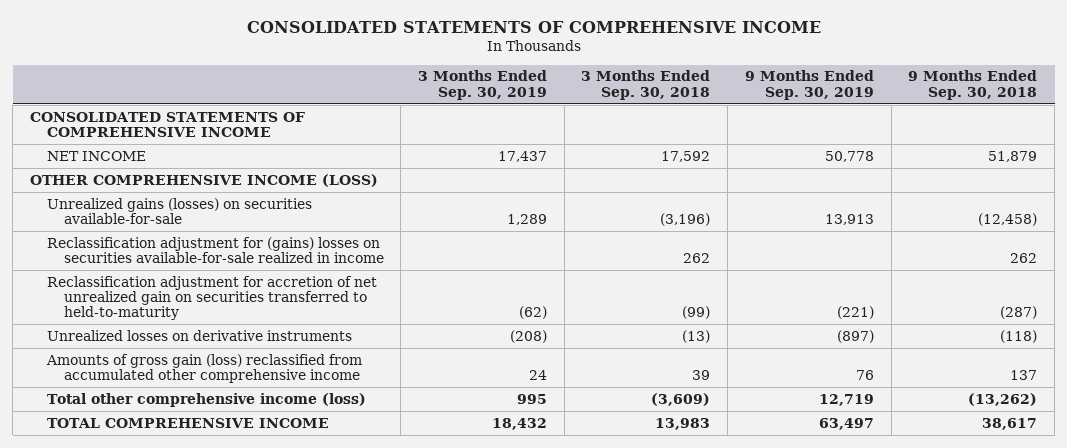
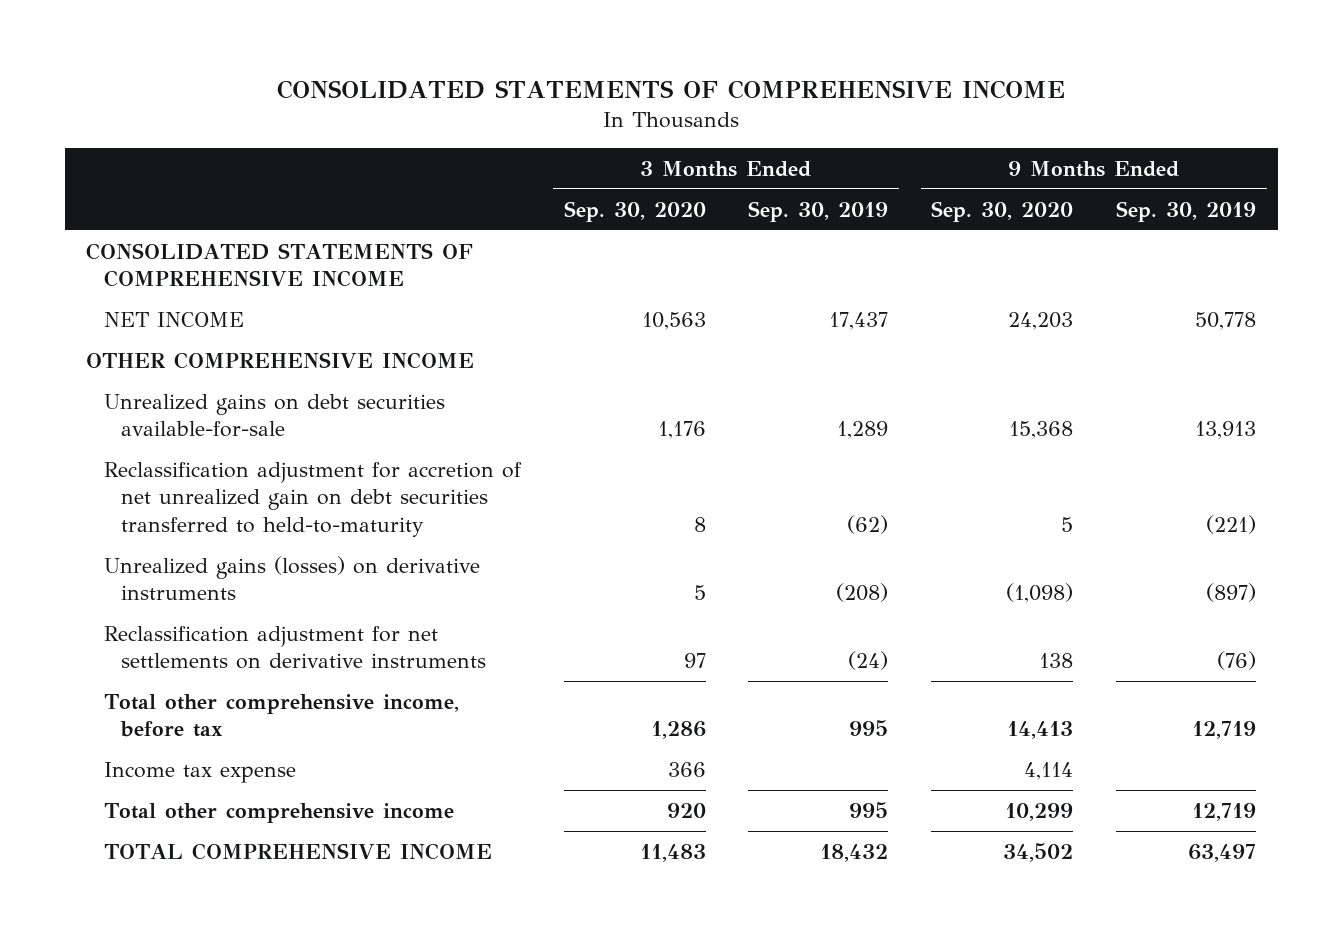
[581,70,711,100] 3 Months Ended Sep. 30, 2018 -> none
[908,70,1038,100] 9 Months Ended Sep. 30, 2018 -> none
none -> [563,200,706,222] Sep. 30, 2020
none -> [931,200,1074,222] Sep. 30, 2020
[46,236,384,264] Reclassification adjustment for (gains) losses on securities available-for-sale realized in income -> none
[45,353,362,384] Amounts of gross gain (loss) reclassified from accumulated other comprehensive income -> none
[29,173,378,187] OTHER COMPREHENSIVE INCOME (LOSS) -> [86,351,475,369] OTHER COMPREHENSIVE INCOME
[46,197,312,225] Unrealized gains (losses) on securities available-for-sale -> [103,393,445,438] Unrealized gains on debt securities available-for-sale
[46,275,377,321] Reclassification adjustment for accretion of net unrealized gain on securities transferred to held-to-maturity -> [103,461,522,537] Reclassification adjustment for accretion of net unrealized gain on debt securities transferred to held-to-maturity
[46,329,352,341] Unrealized losses on derivative instruments -> [103,555,480,601] Unrealized gains (losses) on derivative instruments
none -> [103,625,487,670] Reclassification adjustment for net settlements on derivative instruments
none -> [103,693,459,738] Total other comprehensive income, before tax
none -> [103,761,296,783] Income tax expense
[46,392,366,407] Total other comprehensive income (loss) -> [103,802,454,823] Total other comprehensive income

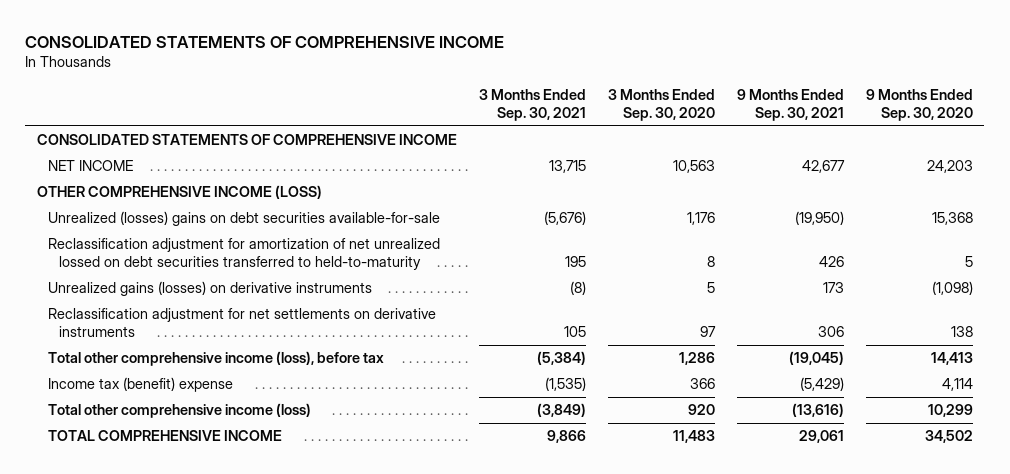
[748,200,889,222] Sep. 30, 2019 -> none
[1116,200,1257,222] Sep. 30, 2019 -> none
none -> [478,89,586,121] 3 Months Ended Sep. 30, 2021
none -> [737,89,845,121] 9 Months Ended Sep. 30, 2021
[86,351,475,369] OTHER COMPREHENSIVE INCOME -> [36,185,322,200] OTHER COMPREHENSIVE INCOME (LOSS)
[103,393,445,438] Unrealized gains on debt securities available-for-sale -> [47,211,440,227] Unrealized (losses) gains on debt securities available-for-sale
[103,461,522,537] Reclassification adjustment for accretion of net unrealized gain on debt securities transferred to held-to-maturity -> [47,238,440,271] Reclassification adjustment for amortization of net unrealized lossed on debt securities transferred to held-to-maturity
[103,693,459,738] Total other comprehensive income, before tax -> [47,351,384,367] Total other comprehensive income (loss), before tax
[103,761,296,783] Income tax expense -> [47,377,233,393] Income tax (benefit) expense
[103,802,454,823] Total other comprehensive income -> [47,403,311,419] Total other comprehensive income (loss)

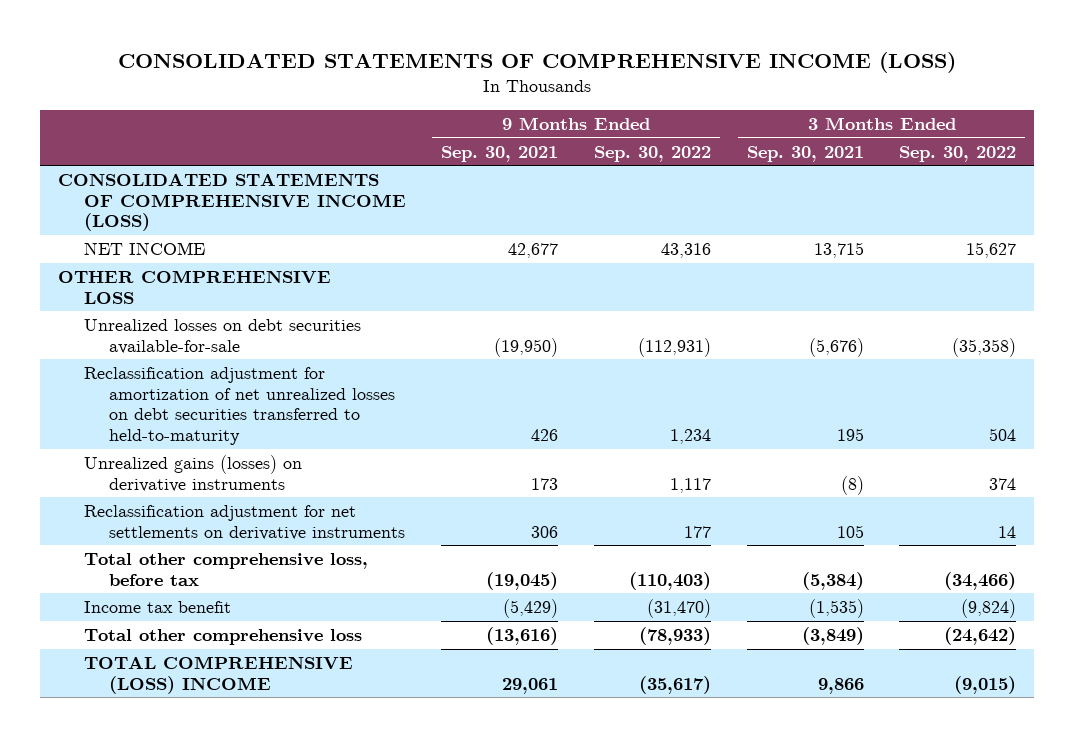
[25,35,505,48] CONSOLIDATED STATEMENTS OF COMPREHENSIVE INCOME -> [118,51,957,73] CONSOLIDATED STATEMENTS OF COMPREHENSIVE INCOME (LOSS)
[607,89,715,121] 3 Months Ended Sep. 30, 2020 -> none
[866,89,974,121] 9 Months Ended Sep. 30, 2020 -> none
none -> [594,145,712,162] Sep. 30, 2022
none -> [899,145,1017,162] Sep. 30, 2022
[36,134,457,146] CONSOLIDATED STATEMENTS OF COMPREHENSIVE INCOME -> [58,173,406,232] CONSOLIDATED STATEMENTS OF COMPREHENSIVE INCOME (LOSS)
[36,185,322,200] OTHER COMPREHENSIVE INCOME (LOSS) -> [58,270,332,304] OTHER COMPREHENSIVE LOSS
[47,211,440,227] Unrealized (losses) gains on debt securities available-for-sale -> [83,319,361,354] Unrealized losses on debt securities available-for-sale
[47,238,440,271] Reclassification adjustment for amortization of net unrealized lossed on debt securities transferred to held-to-maturity -> [83,367,396,446] Reclassification adjustment for amortization of net unrealized losses on debt securities transferred to held-to-maturity
[47,351,384,367] Total other comprehensive income (loss), before tax -> [83,553,368,586] Total other comprehensive loss, before tax
[47,377,233,393] Income tax (benefit) expense -> [83,601,231,614] Income tax benefit
[47,403,311,419] Total other comprehensive income (loss) -> [83,629,362,646] Total other comprehensive loss
[47,430,282,442] TOTAL COMPREHENSIVE INCOME -> [83,656,353,694] TOTAL COMPREHENSIVE (LOSS) INCOME

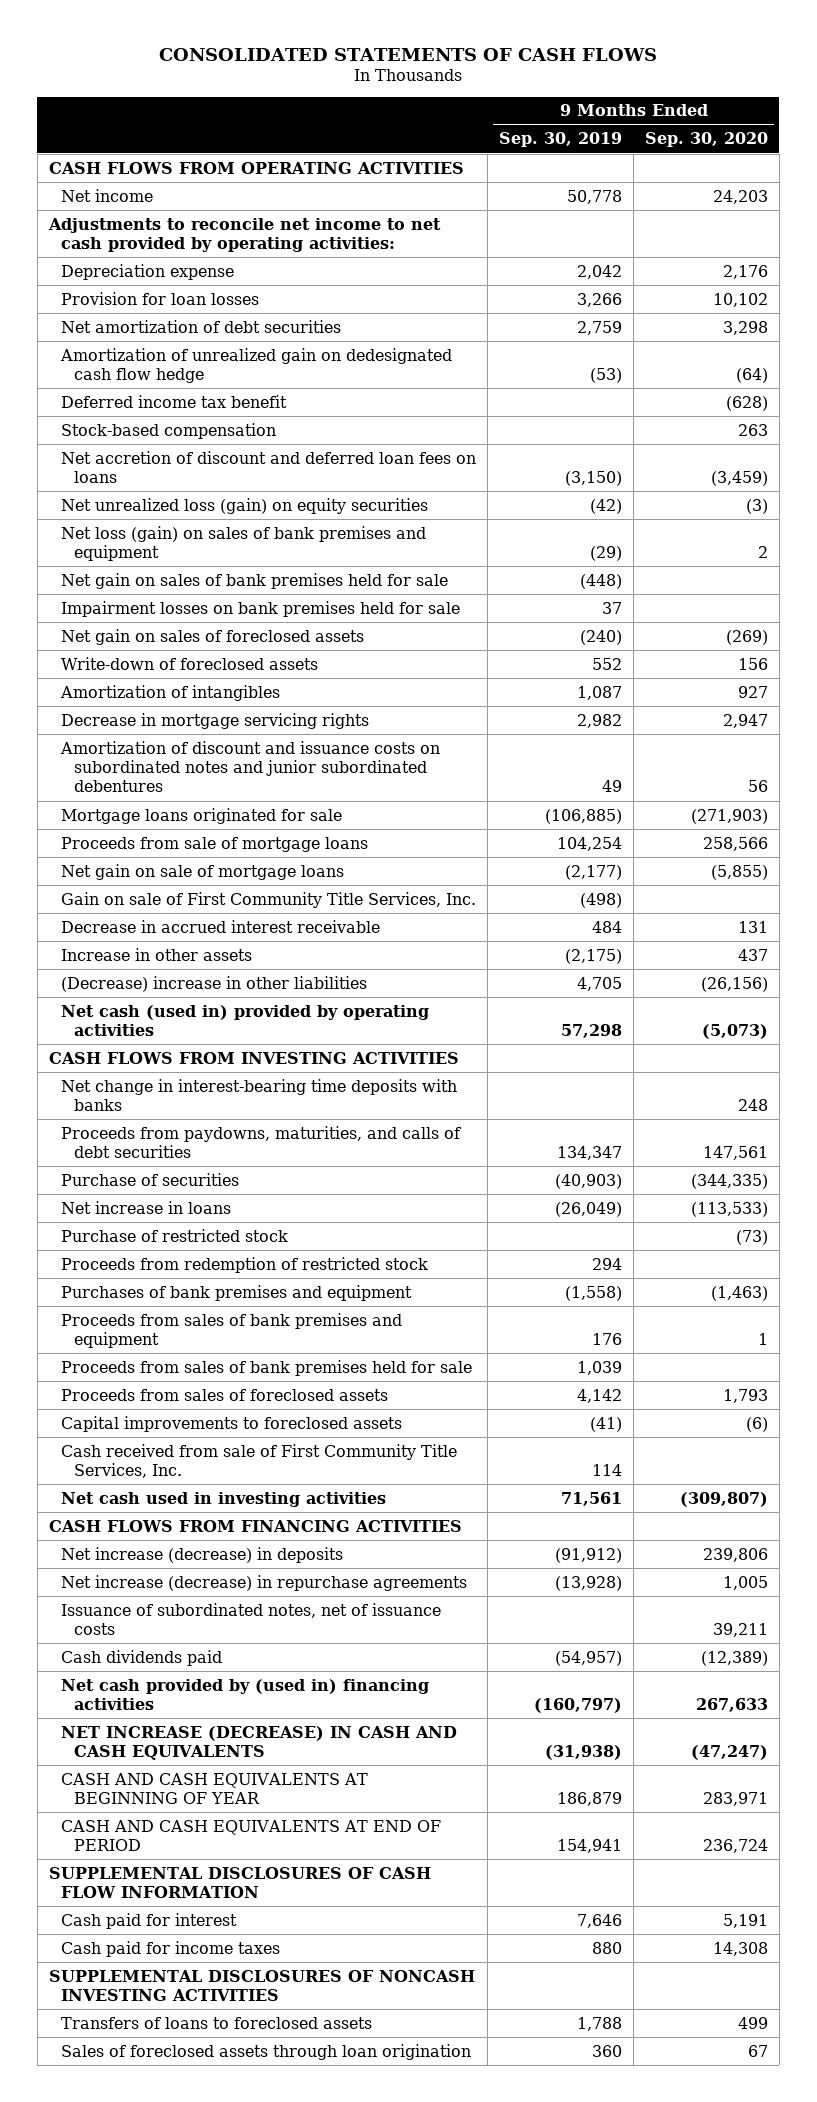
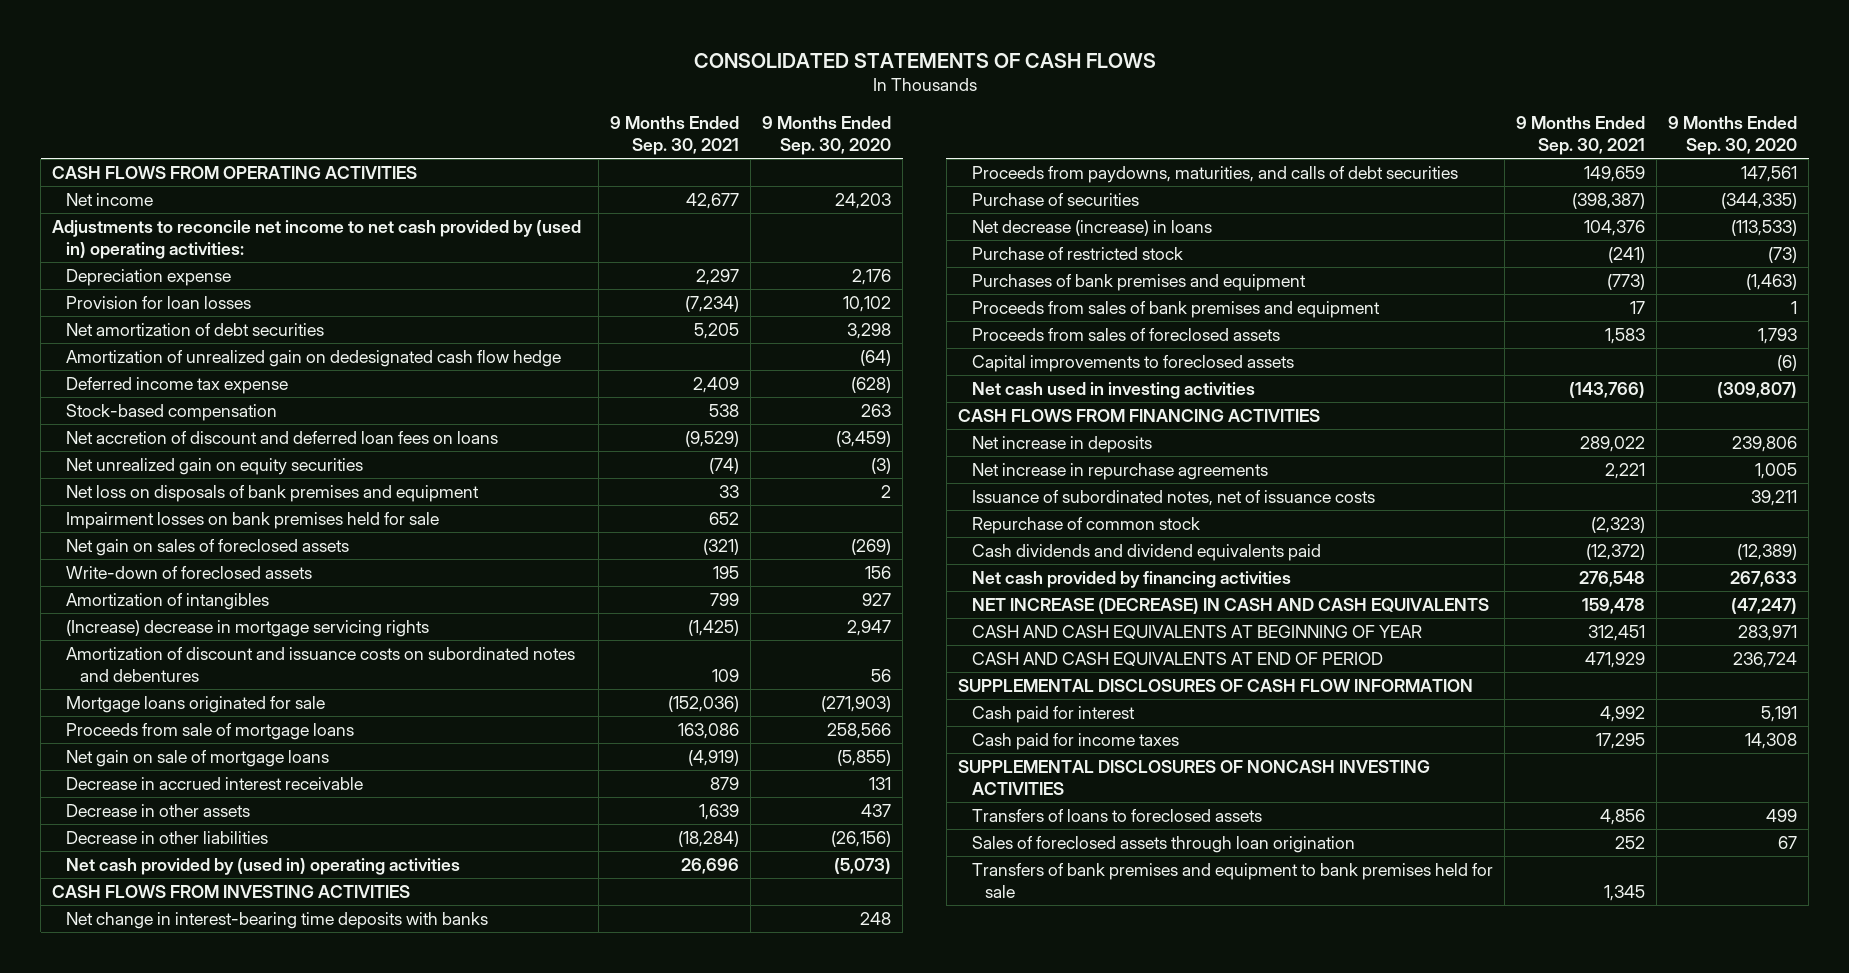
[499,132,623,148] Sep. 30, 2019 -> none
none -> [610,115,740,156] 9 Months Ended Sep. 30, 2021
[47,217,441,252] Adjustments to reconcile net income to net cash provided by operating activities: -> [52,219,582,260] Adjustments to reconcile net income to net cash provided by (used in) operating activities:
[61,394,288,408] Deferred income tax benefit -> [65,376,288,394] Deferred income tax expense
[61,572,449,589] Net gain on sales of bank premises held for sale -> none
[61,497,429,514] Net unrealized loss (gain) on equity securities -> [65,457,363,475] Net unrealized gain on equity securities
[61,525,427,561] Net loss (gain) on sales of bank premises and equipment -> [65,484,479,502] Net loss on disposals of bank premises and equipment
[61,712,370,729] Decrease in mortgage servicing rights -> [65,619,429,637] (Increase) decrease in mortgage servicing rights
[60,740,441,793] Amortization of discount and issuance costs on subordinated notes and junior subordinated debentures -> [65,646,575,683] Amortization of discount and issuance costs on subordinated notes and debentures
[61,891,477,908] Gain on sale of First Community Title Services, Inc. -> none
[61,947,253,961] Increase in other assets -> [65,803,250,817] Decrease in other assets
[61,975,368,992] (Decrease) increase in other liabilities -> [65,830,268,844] Decrease in other liabilities
[61,1004,430,1036] Net cash (used in) provided by operating activities -> [65,857,460,875] Net cash provided by (used in) operating activities
[61,1200,232,1214] Net increase in loans -> [971,219,1212,236] Net decrease (increase) in loans
[61,1256,429,1273] Proceeds from redemption of restricted stock -> none
[61,1359,473,1376] Proceeds from sales of bank premises held for sale -> none
[61,1443,458,1478] Cash received from sale of First Community Title Services, Inc. -> none
[61,1546,344,1563] Net increase (decrease) in deposits -> [971,435,1152,453] Net increase in deposits
[61,1574,468,1591] Net increase (decrease) in repurchase agreements -> [971,462,1268,480] Net increase in repurchase agreements
none -> [971,516,1200,534] Repurchase of common stock
[61,1649,223,1666] Cash dividends paid -> [971,543,1321,561] Cash dividends and dividend equivalents paid
[61,1678,430,1710] Net cash provided by (used in) financing activities -> [971,570,1291,588] Net cash provided by financing activities
none -> [971,862,1493,899] Transfers of bank premises and equipment to bank premises held for sale

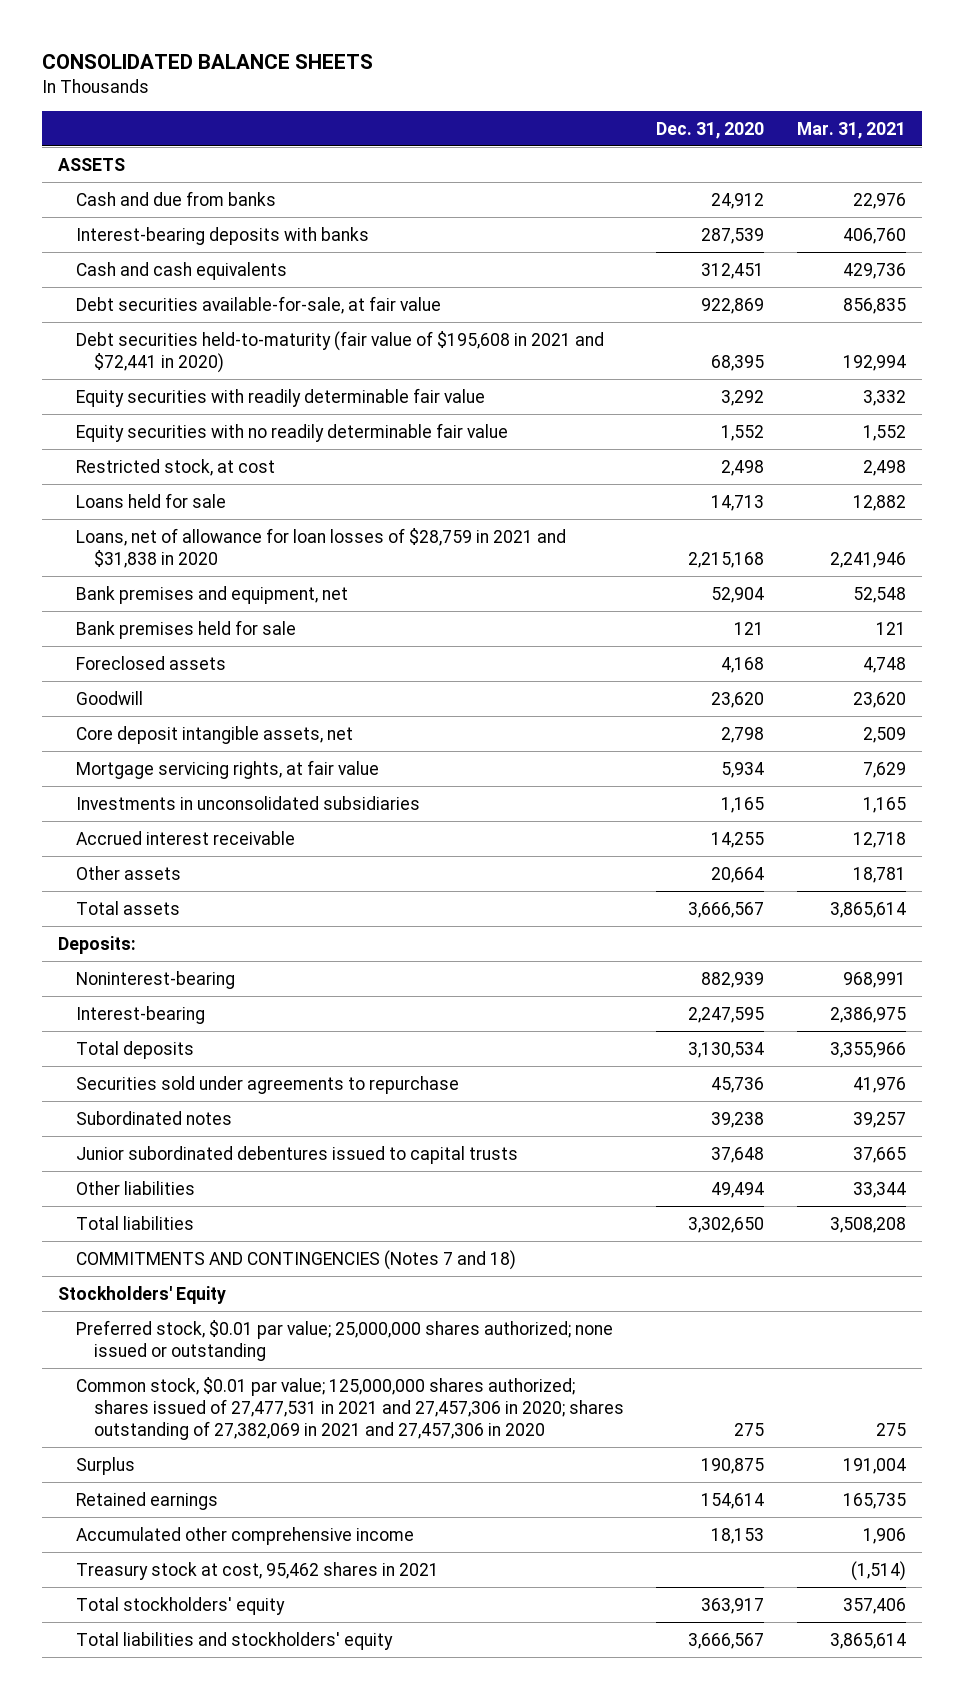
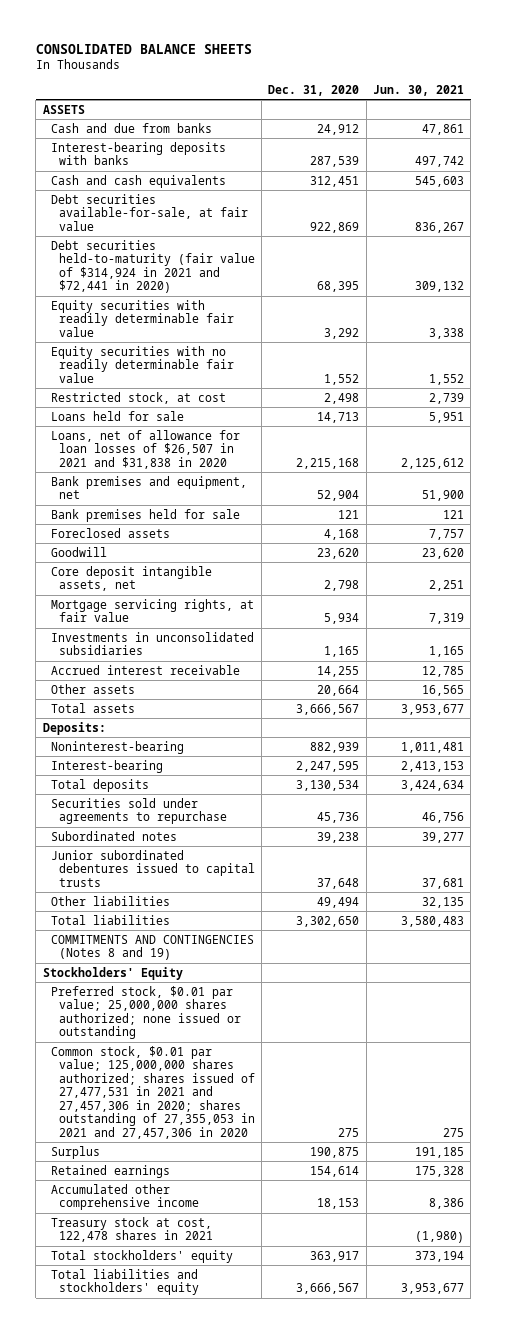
[797,121,907,139] Mar. 31, 2021 -> none
none -> [373,84,465,96] Jun. 30, 2021
[75,330,604,373] Debt securities held-to-maturity (fair value of $195,608 in 2021 and $72,441 in 2020) -> [50,239,255,294] Debt securities held-to-maturity (fair value of $314,924 in 2021 and $72,441 in 2020)
[75,527,566,568] Loans, net of allowance for loan losses of $28,759 in 2021 and $31,838 in 2020 -> [50,429,240,469] Loans, net of allowance for loan losses of $26,507 in 2021 and $31,838 in 2020
[75,1249,516,1270] COMMITMENTS AND CONTINGENCIES (Notes 7 and 18) -> [50,934,254,961] COMMITMENTS AND CONTINGENCIES (Notes 8 and 19)
[75,1376,624,1441] Common stock, $0.01 par value; 125,000,000 shares authorized; shares issued of 27,477,531 in 2021 and 27,457,306 in 2020; shares outstanding of 27,382,069 in 2021 and 27,457,306 in 2020 -> [50,1045,255,1139] Common stock, $0.01 par value; 125,000,000 shares authorized; shares issued of 27,477,531 in 2021 and 27,457,306 in 2020; shares outstanding of 27,355,053 in 2021 and 27,457,306 in 2020
[75,1561,439,1580] Treasury stock at cost, 95,462 shares in 2021 -> [50,1216,213,1243] Treasury stock at cost, 122,478 shares in 2021

